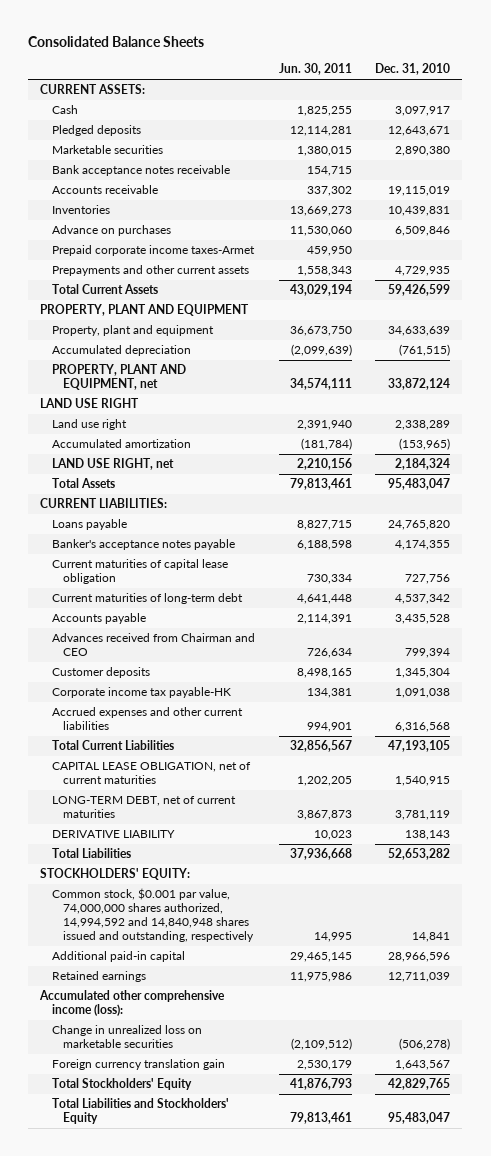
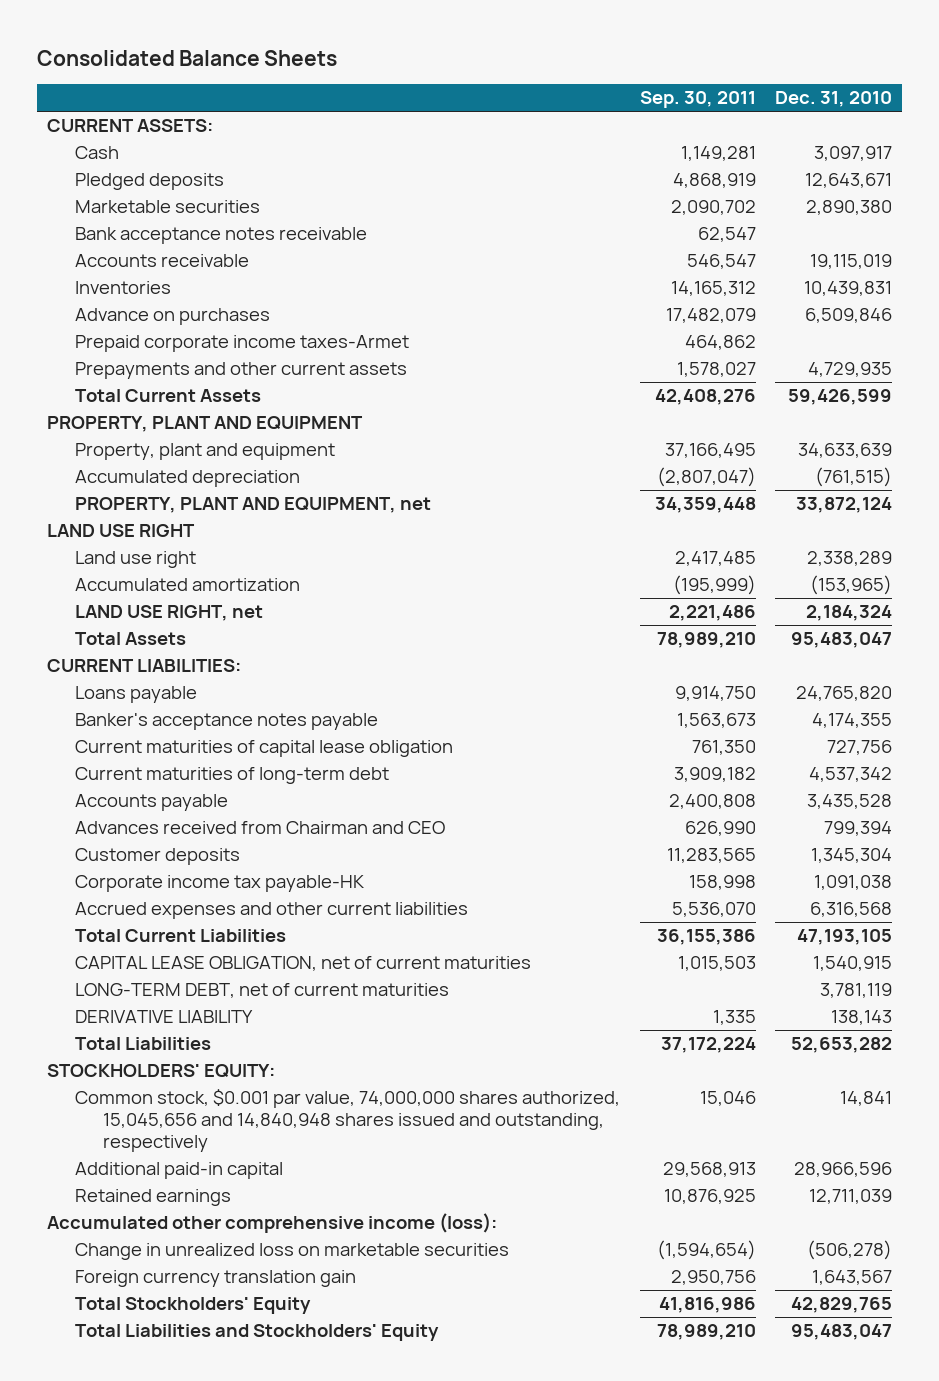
[278,63,352,76] Jun. 30, 2011 -> none
none -> [639,91,756,109] Sep. 30, 2011
[51,888,255,943] Common stock, $0.001 par value, 74,000,000 shares authorized, 14,994,592 and 14,840,948 shares issued and outstanding, respectively -> [75,1089,621,1153] Common stock, $0.001 par value, 74,000,000 shares authorized, 15,045,656 and 14,840,948 shares issued and outstanding, respectively

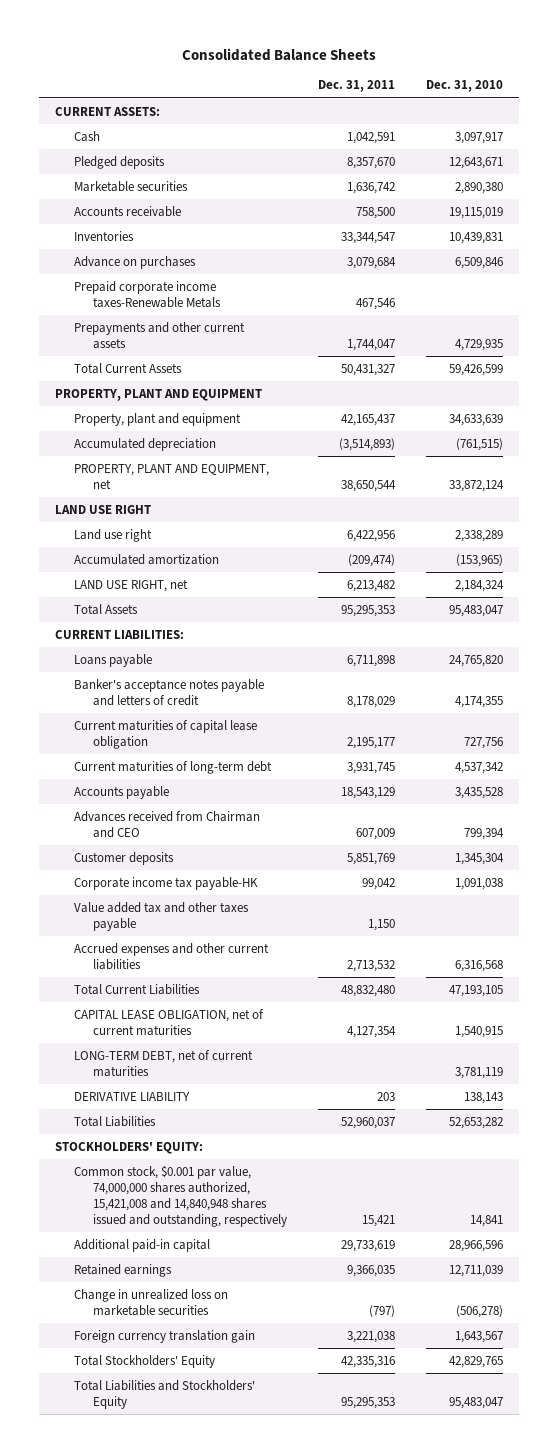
[639,91,756,109] Sep. 30, 2011 -> none
none -> [318,80,396,93] Dec. 31, 2011
[75,227,368,245] Bank acceptance notes receivable -> none
[75,335,410,353] Prepaid corporate income taxes-Armet -> [73,280,221,308] Prepaid corporate income taxes-Renewable Metals
[75,713,379,731] Banker's acceptance notes payable -> [73,678,264,706] Banker's acceptance notes payable and letters of credit
none -> [73,901,249,931] Value added tax and other taxes payable
[75,1089,621,1153] Common stock, $0.001 par value, 74,000,000 shares authorized, 15,045,656 and 14,840,948 shares issued and outstanding, respectively -> [73,1164,287,1227] Common stock, $0.001 par value, 74,000,000 shares authorized, 15,421,008 and 14,840,948 shares issued and outstanding, respectively
[47,1213,498,1234] Accumulated other comprehensive income (loss): -> none

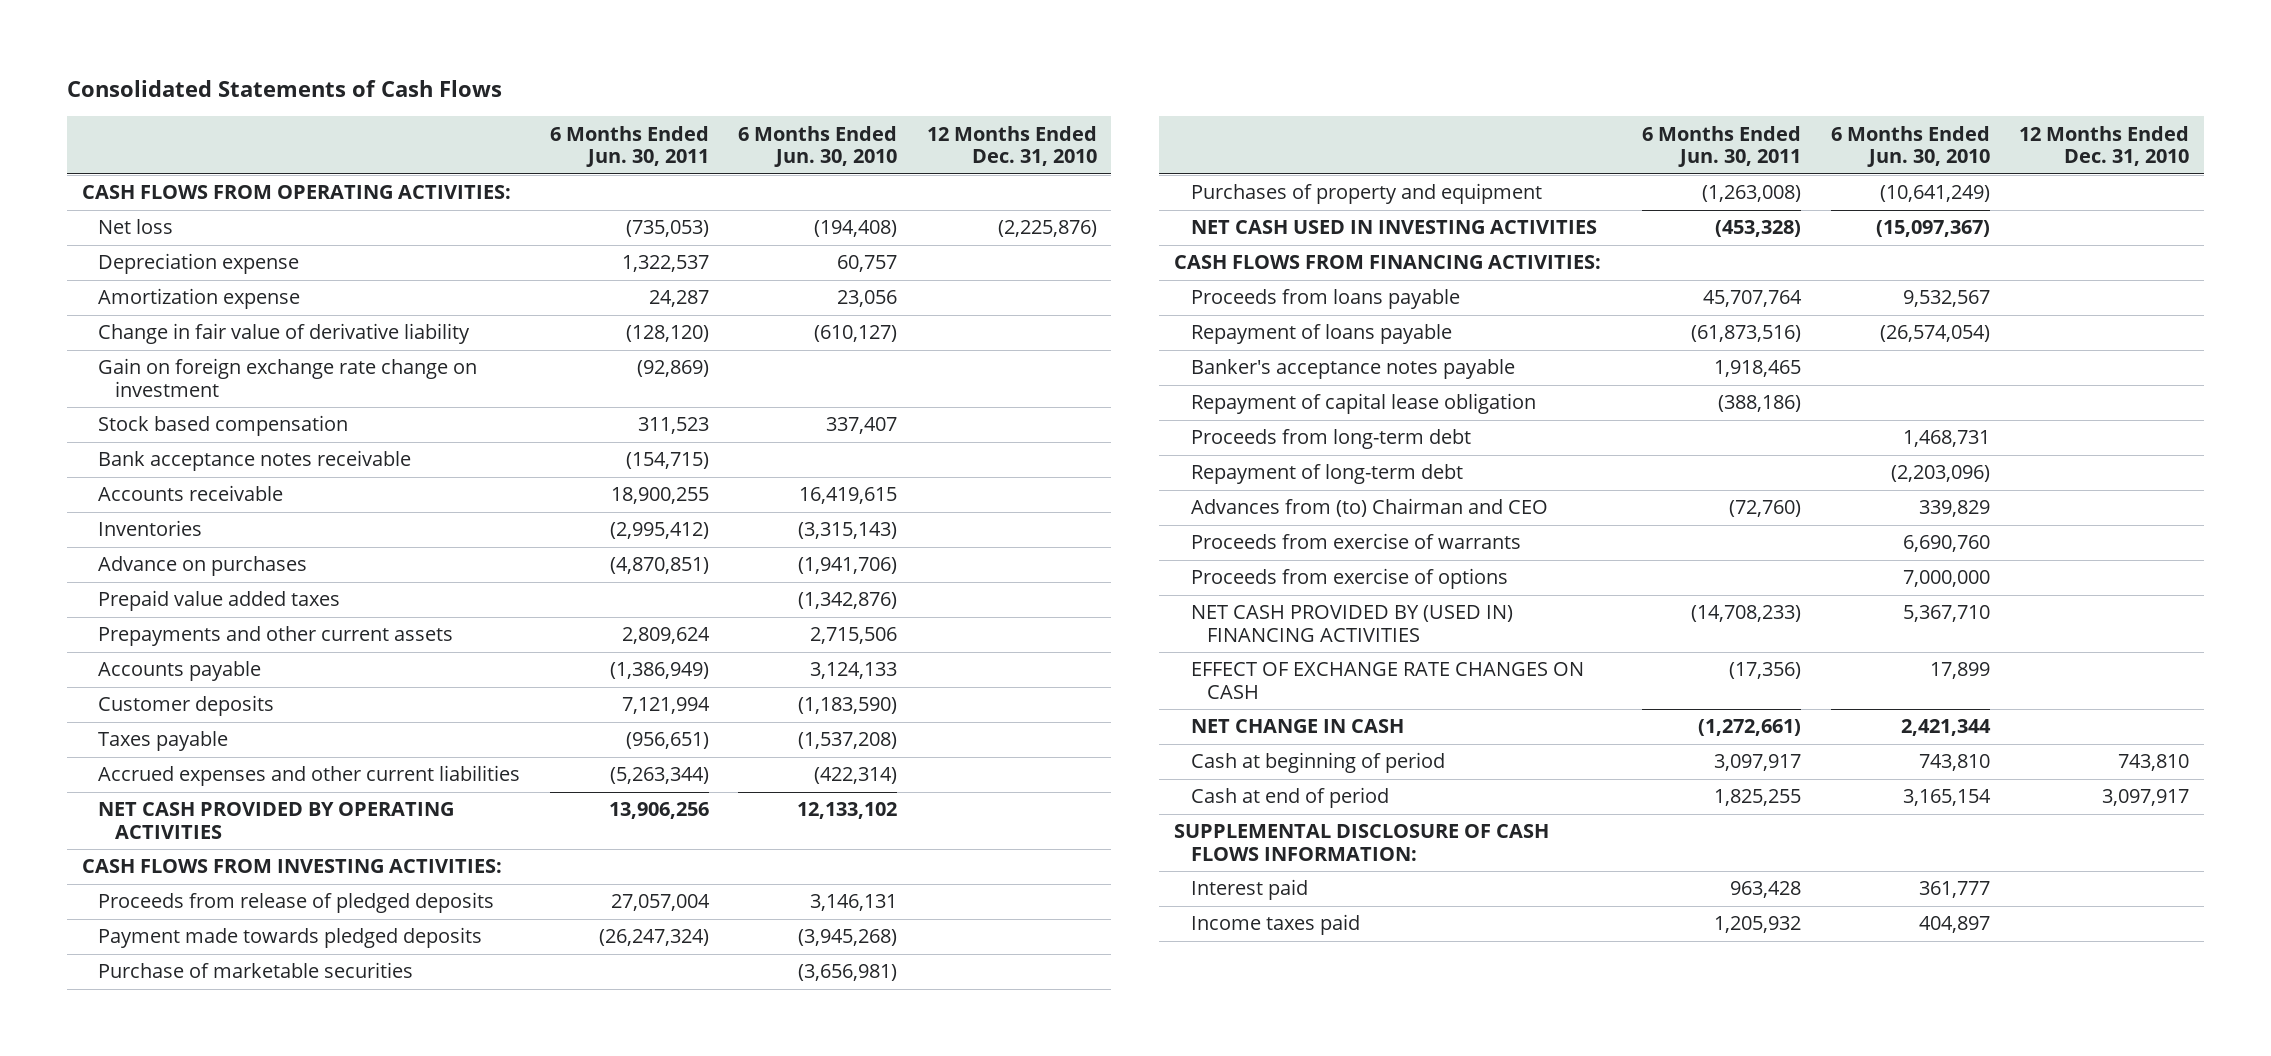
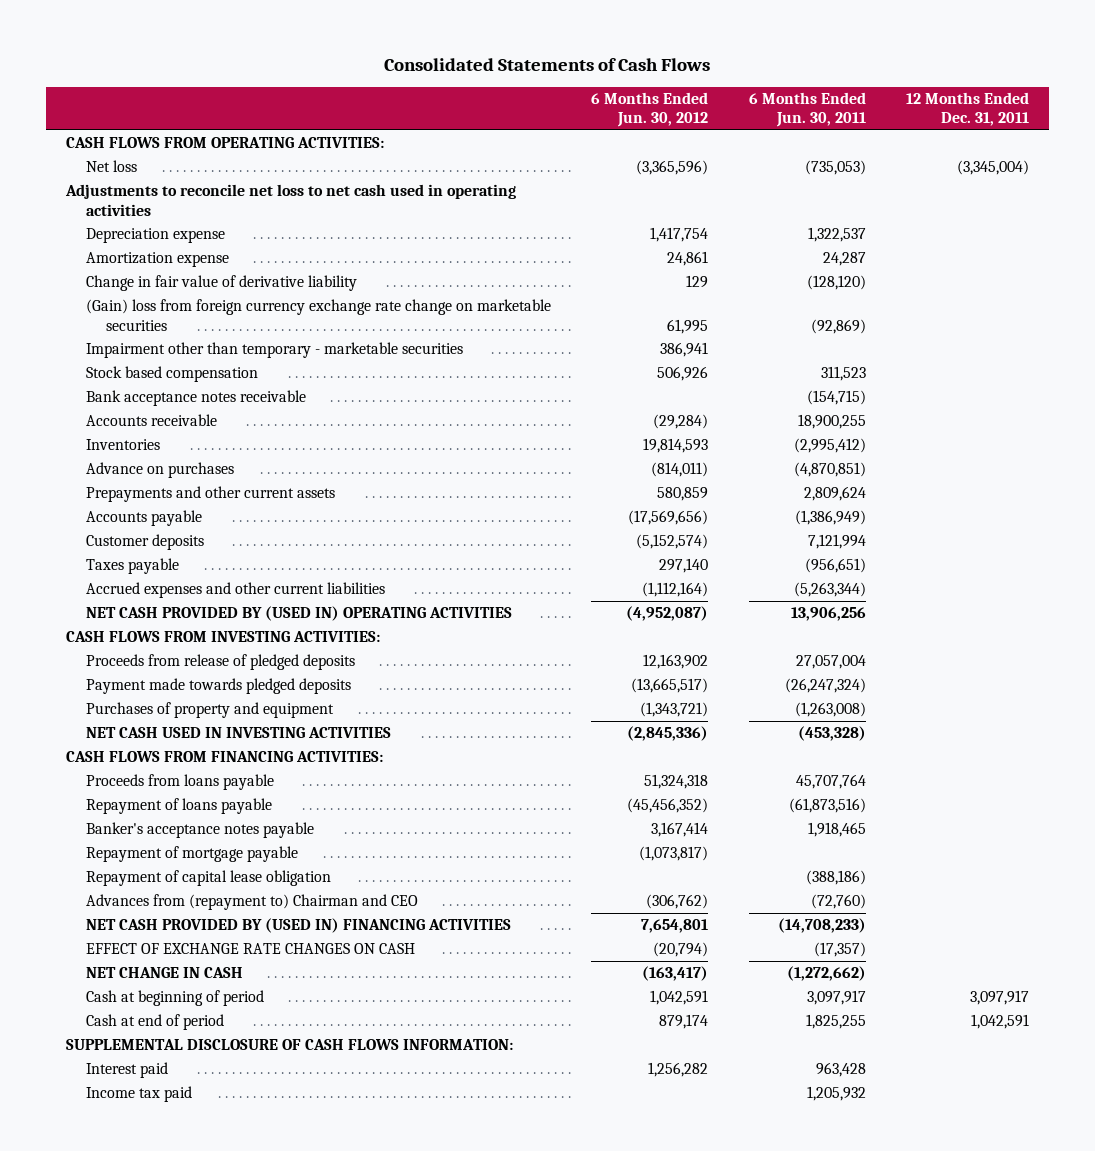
[738,125,898,168] 6 Months Ended Jun. 30, 2010 -> none
[926,125,1097,167] 12 Months Ended Dec. 31, 2010 -> none
none -> [591,92,709,128] 6 Months Ended Jun. 30, 2012
none -> [905,92,1029,127] 12 Months Ended Dec. 31, 2011
none -> [64,184,516,216] Adjustments to reconcile net loss to net cash used in operating activities
[98,358,478,397] Gain on foreign exchange rate change on investment -> [86,299,552,331] (Gain) loss from foreign currency exchange rate change on marketable securities
none -> [86,342,464,359] Impairment other than temporary - marketable securities
[98,590,341,612] Prepaid value added taxes -> none
[98,802,455,839] NET CASH PROVIDED BY OPERATING ACTIVITIES -> [86,606,513,622] NET CASH PROVIDED BY (USED IN) OPERATING ACTIVITIES
[98,962,414,979] Purchase of marketable securities -> none
none -> [86,846,299,863] Repayment of mortgage payable
[1190,429,1471,450] Proceeds from long-term debt -> none
[1190,464,1463,485] Repayment of long-term debt -> none
[1190,533,1521,550] Proceeds from exercise of warrants -> none
[1190,568,1508,590] Proceeds from exercise of options -> none
[1190,498,1548,518] Advances from (to) Chairman and CEO -> [86,894,419,911] Advances from (repayment to) Chairman and CEO
[1729,662,1802,680] (17,356) -> [813,942,866,958] (17,357)
[1698,719,1802,737] (1,272,661) -> [786,966,866,982] (1,272,662)
[1190,914,1360,936] Income taxes paid -> [86,1086,193,1103] Income tax paid

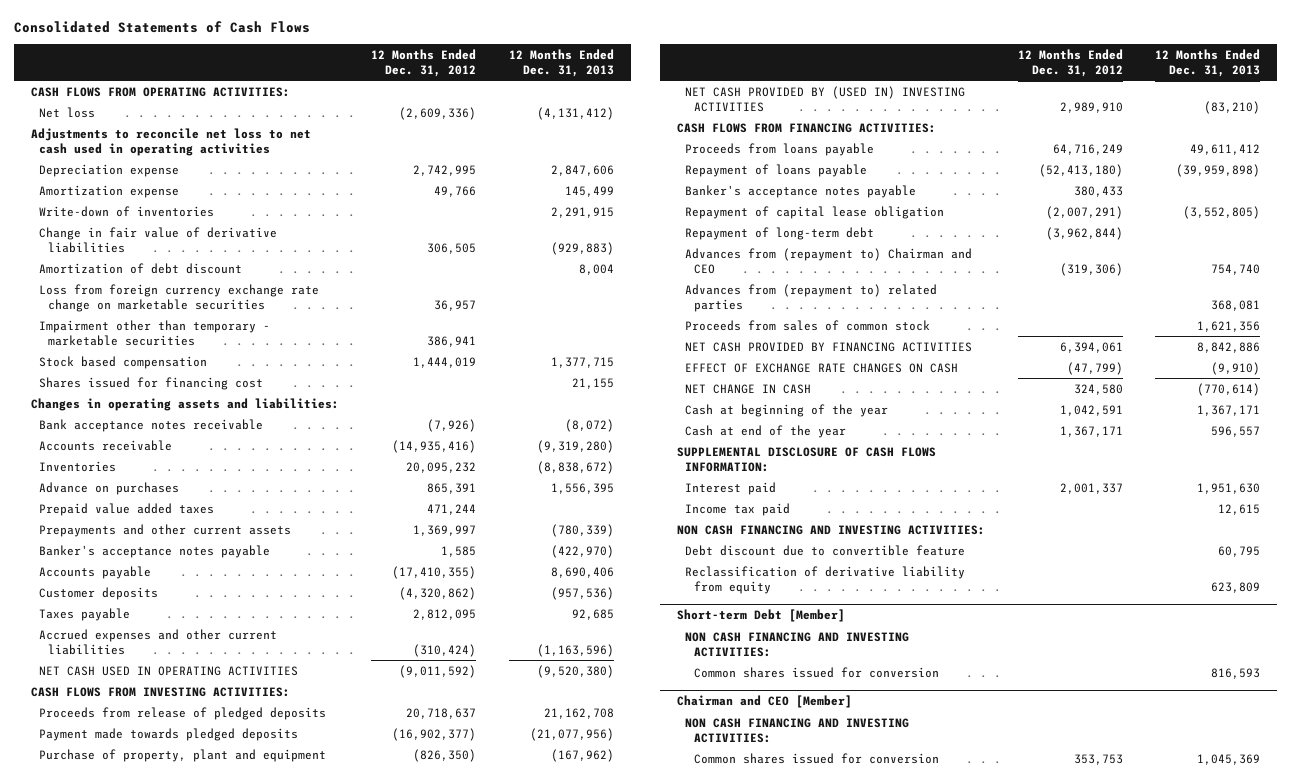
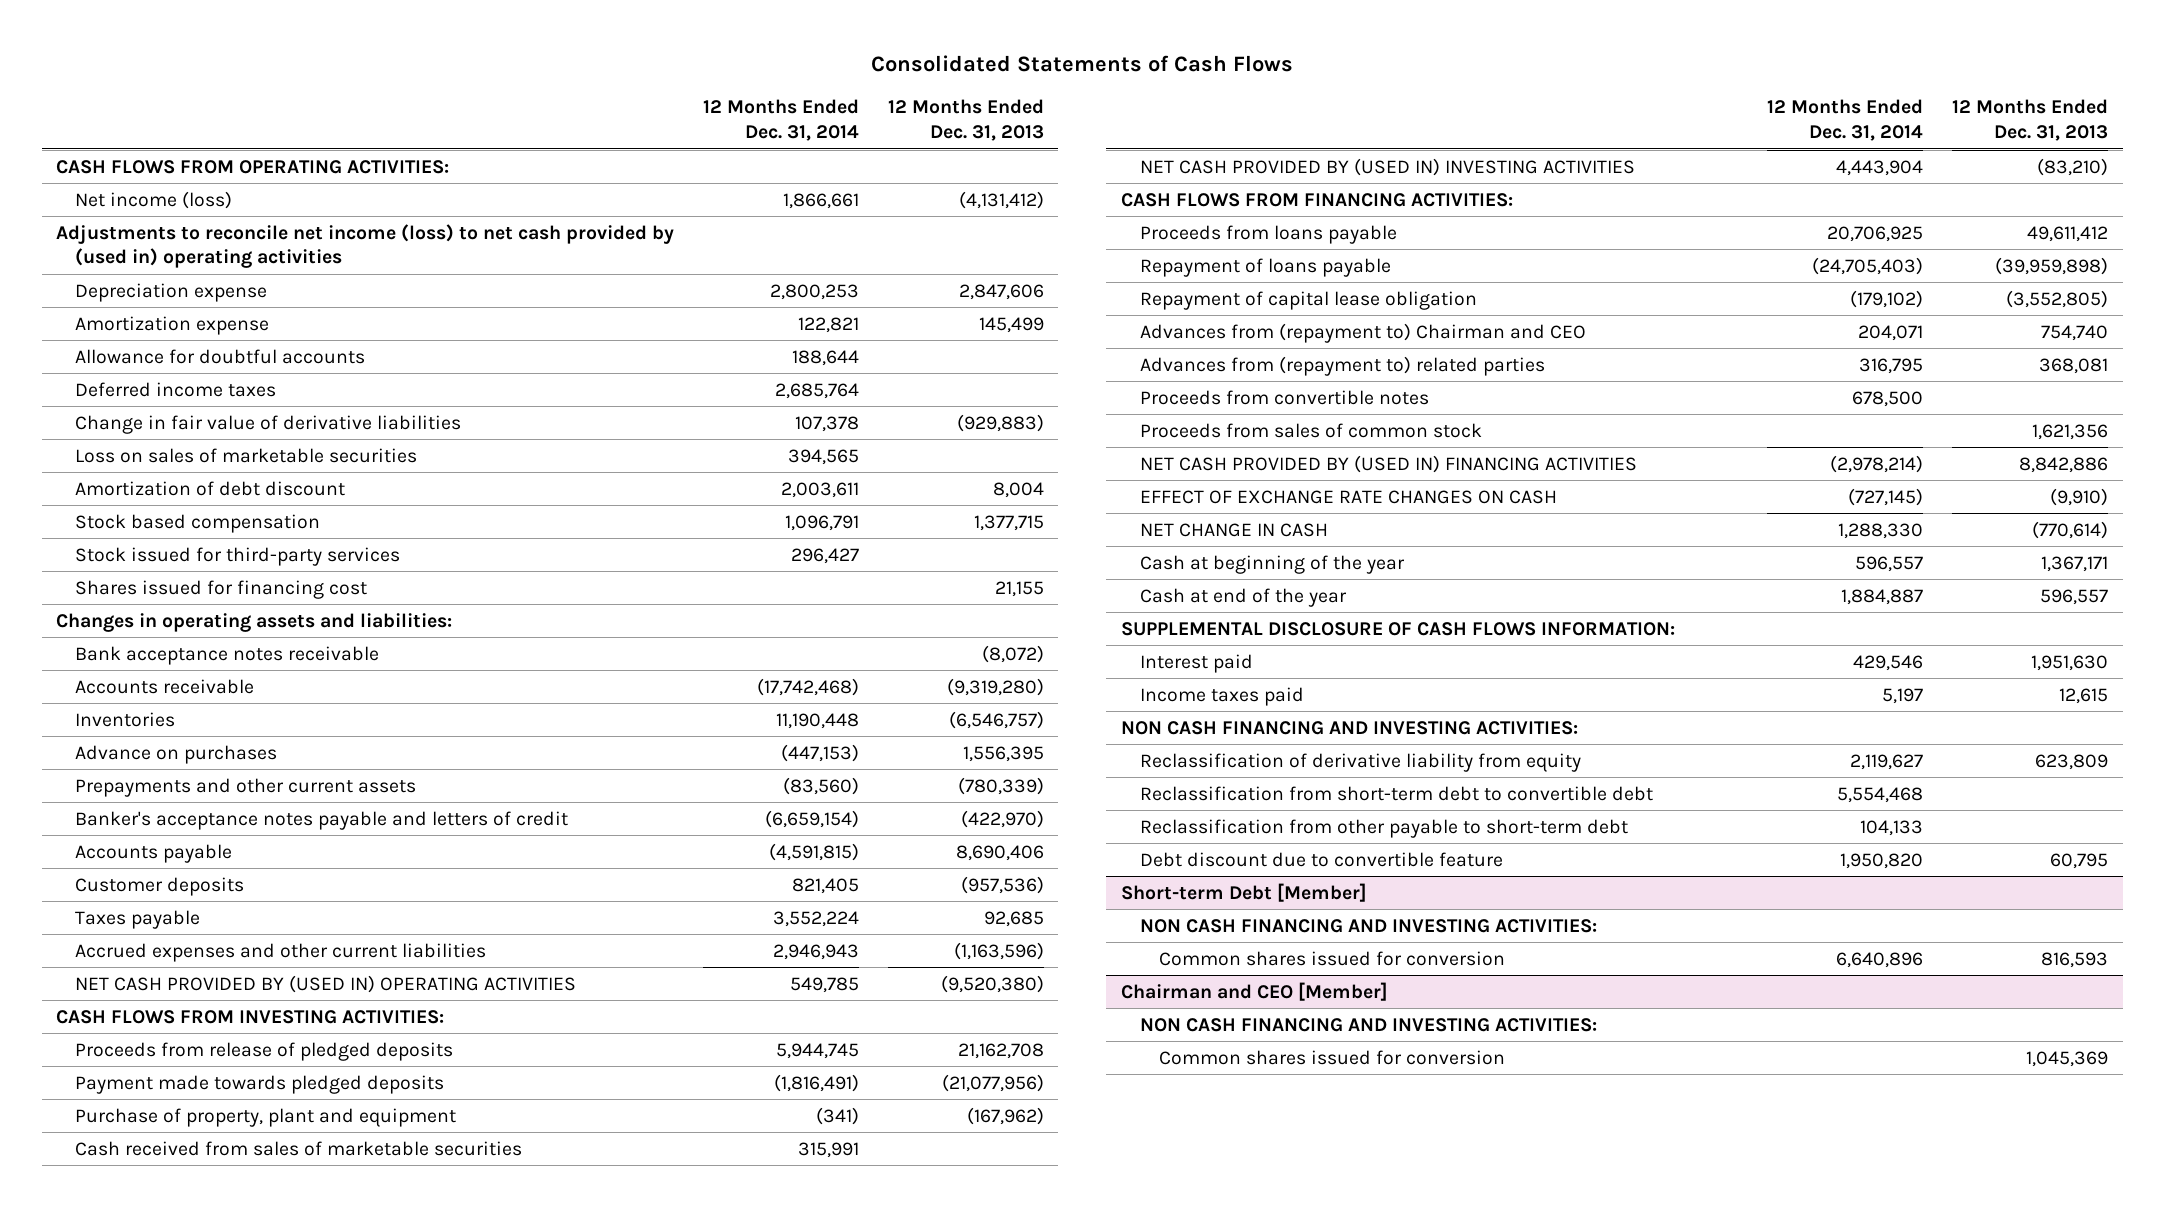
[371,48,477,77] 12 Months Ended Dec. 31, 2012 -> none
none -> [702,99,859,142] 12 Months Ended Dec. 31, 2014
[39,106,96,118] Net loss -> [75,190,233,209] Net income (loss)
[30,127,311,156] Adjustments to reconcile net loss to net cash used in operating activities -> [55,223,674,269] Adjustments to reconcile net income (loss) to net cash provided by (used in) operating activities
[39,205,215,217] Write-down of inventories -> none
none -> [75,348,366,364] Allowance for doubtful accounts
none -> [75,381,277,397] Deferred income taxes
none -> [75,447,418,463] Loss on sales of marketable securities
[39,283,320,312] Loss from foreign currency exchange rate change on marketable securities -> none
[39,319,271,346] Impairment other than temporary - marketable securities -> none
none -> [75,546,401,566] Stock issued for third-party services
[537,460,615,474] (8,838,672) -> [948,710,1044,729] (6,546,757)
[39,502,215,516] Prepaid value added taxes -> none
[39,544,271,558] Banker's acceptance notes payable -> [75,810,569,830] Banker's acceptance notes payable and letters of credit
[39,665,299,676] NET CASH USED IN OPERATING ACTIVITIES -> [75,974,577,993] NET CASH PROVIDED BY (USED IN) OPERATING ACTIVITIES
none -> [75,1140,523,1156] Cash received from sales of marketable securities
[685,184,917,198] Banker's acceptance notes payable -> none
[685,226,875,240] Repayment of long-term debt -> none
none -> [1139,389,1429,405] Proceeds from convertible notes
[685,341,973,352] NET CASH PROVIDED BY FINANCING ACTIVITIES -> [1139,454,1637,473] NET CASH PROVIDED BY (USED IN) FINANCING ACTIVITIES
[685,502,791,516] Income tax paid -> [1139,686,1304,706] Income taxes paid
none -> [1139,785,1653,801] Reclassification from short-term debt to convertible debt
none -> [1139,818,1628,838] Reclassification from other payable to short-term debt
[685,544,966,556] Debt discount due to convertible feature -> [1139,851,1503,867] Debt discount due to convertible feature

